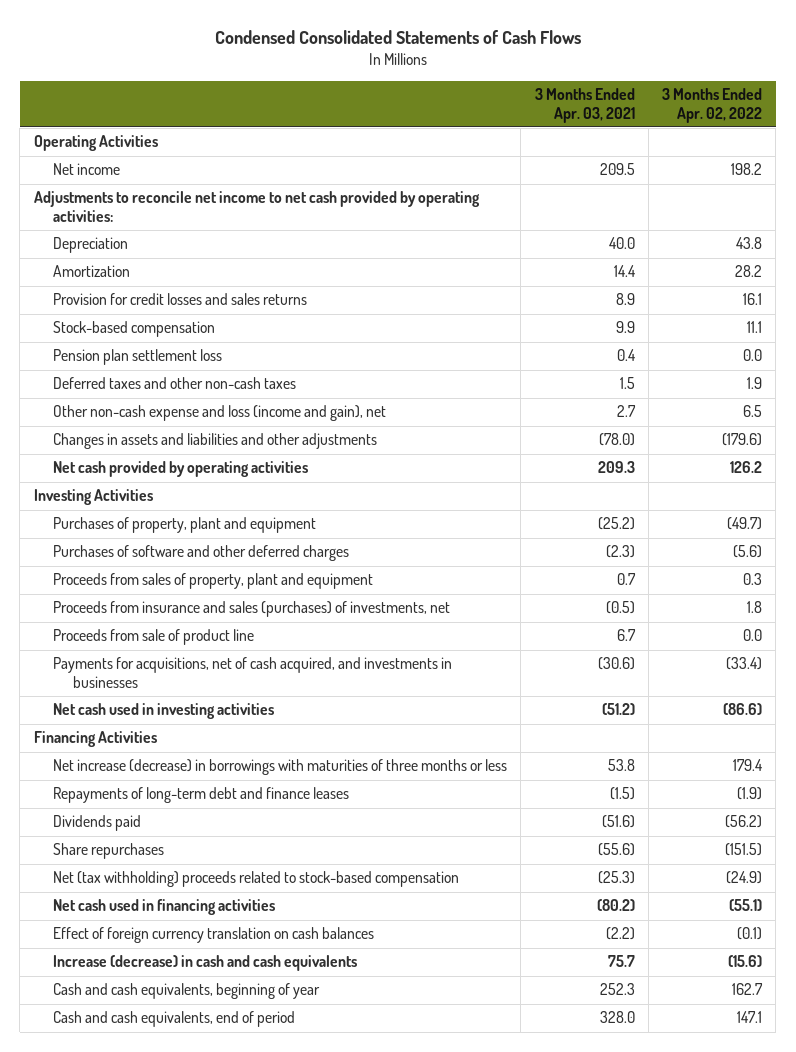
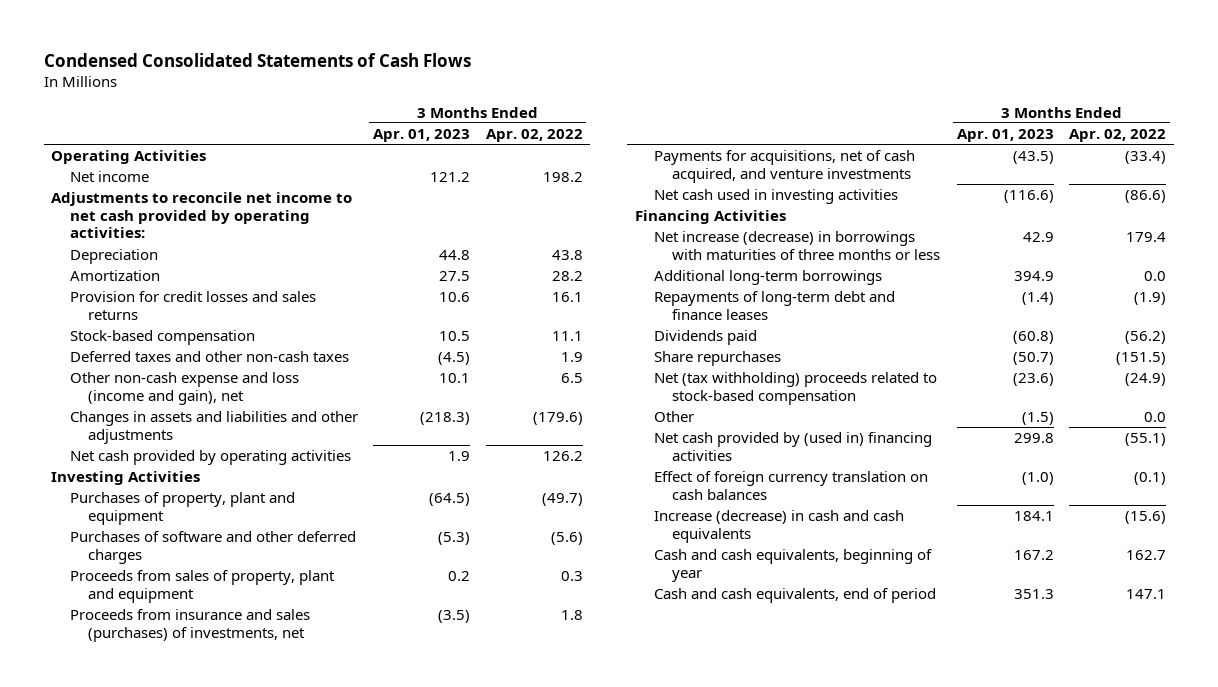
[534,88,635,123] 3 Months Ended Apr. 03, 2021 -> none
none -> [373,129,471,143] Apr. 01, 2023
[53,349,223,366] Pension plan settlement loss -> none
[53,629,255,646] Proceeds from sale of product line -> none
[53,657,453,689] Payments for acquisitions, net of cash acquired, and investments in businesses -> [653,150,915,183] Payments for acquisitions, net of cash acquired, and venture investments
none -> [653,270,882,286] Additional long-term borrowings
none -> [653,411,694,423] Other
[53,899,276,916] Net cash used in financing activities -> [653,432,932,461] Net cash provided by (used in) financing activities

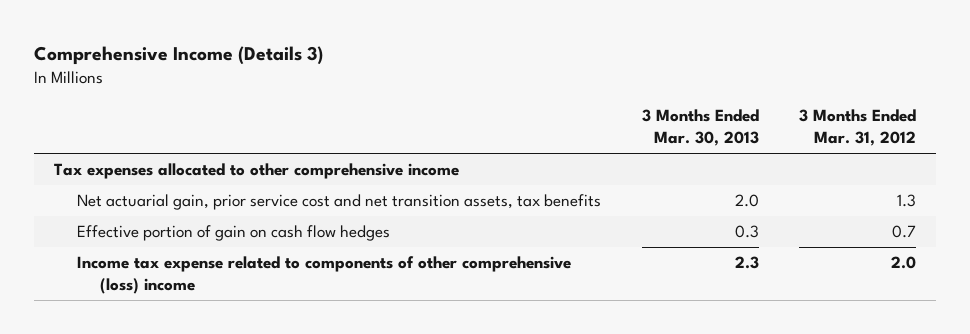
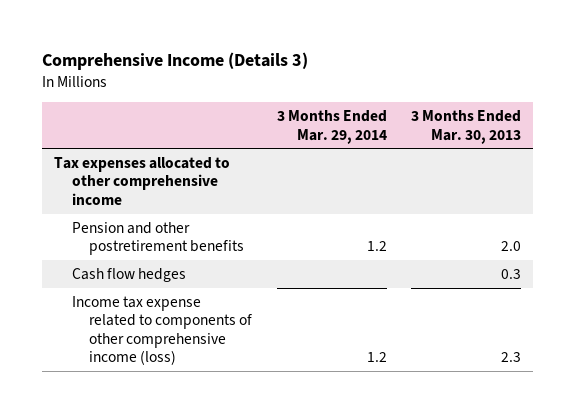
[799,109,917,147] 3 Months Ended Mar. 31, 2012 -> none
none -> [276,110,387,144] 3 Months Ended Mar. 29, 2014
[77,194,602,211] Net actuarial gain, prior service cost and net transition assets, tax benefits -> [71,221,245,256] Pension and other postretirement benefits
[77,225,391,242] Effective portion of gain on cash flow hedges -> [71,267,186,282] Cash flow hedges
[77,256,572,294] Income tax expense related to components of other comprehensive (loss) income -> [71,295,253,366] Income tax expense related to components of other comprehensive income (loss)

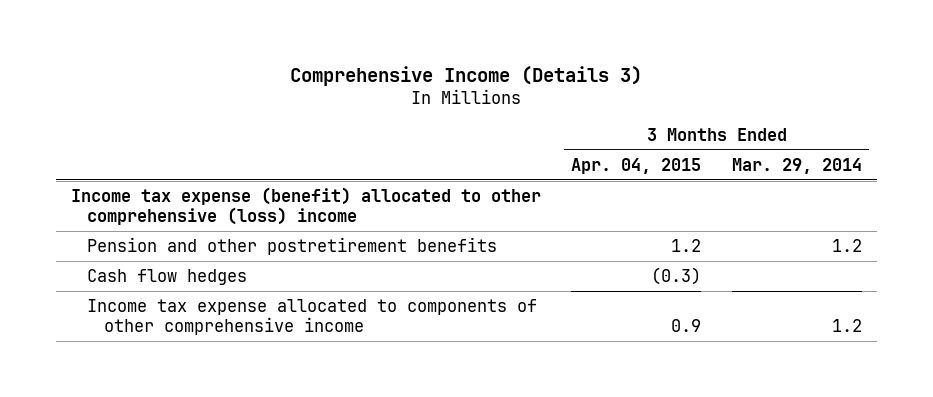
[410,110,521,144] 3 Months Ended Mar. 30, 2013 -> none
none -> [571,157,702,174] Apr. 04, 2015
[53,156,230,205] Tax expenses allocated to other comprehensive income -> [71,186,542,225] Income tax expense (benefit) allocated to other comprehensive (loss) income
[71,295,253,366] Income tax expense related to components of other comprehensive income (loss) -> [87,298,538,335] Income tax expense allocated to components of other comprehensive income

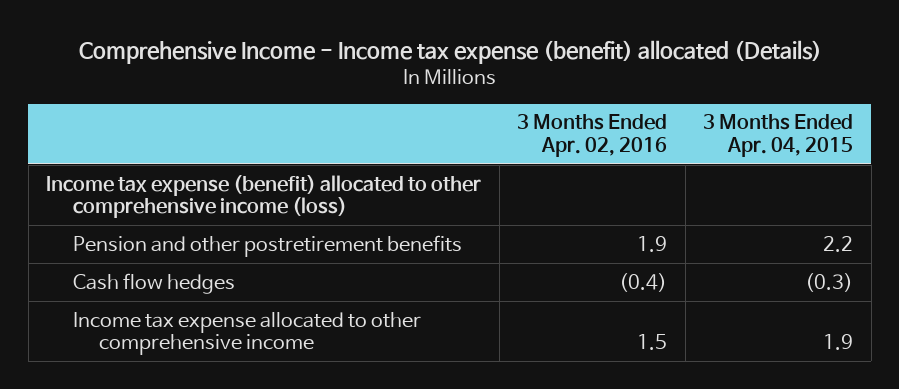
[290,65,643,86] Comprehensive Income (Details 3) -> [78,40,822,65] Comprehensive Income - Income tax expense (benefit) allocated (Details)
[731,157,862,174] Mar. 29, 2014 -> none
none -> [517,114,668,158] 3 Months Ended Apr. 02, 2016
[71,186,542,225] Income tax expense (benefit) allocated to other comprehensive (loss) income -> [46,174,482,219] Income tax expense (benefit) allocated to other comprehensive income (loss)
[671,238,702,252] 1.2 -> [823,235,854,252] 2.2
[87,298,538,335] Income tax expense allocated to components of other comprehensive income -> [72,311,421,356] Income tax expense allocated to other comprehensive income
[671,318,702,332] 0.9 -> [823,334,854,351] 1.9

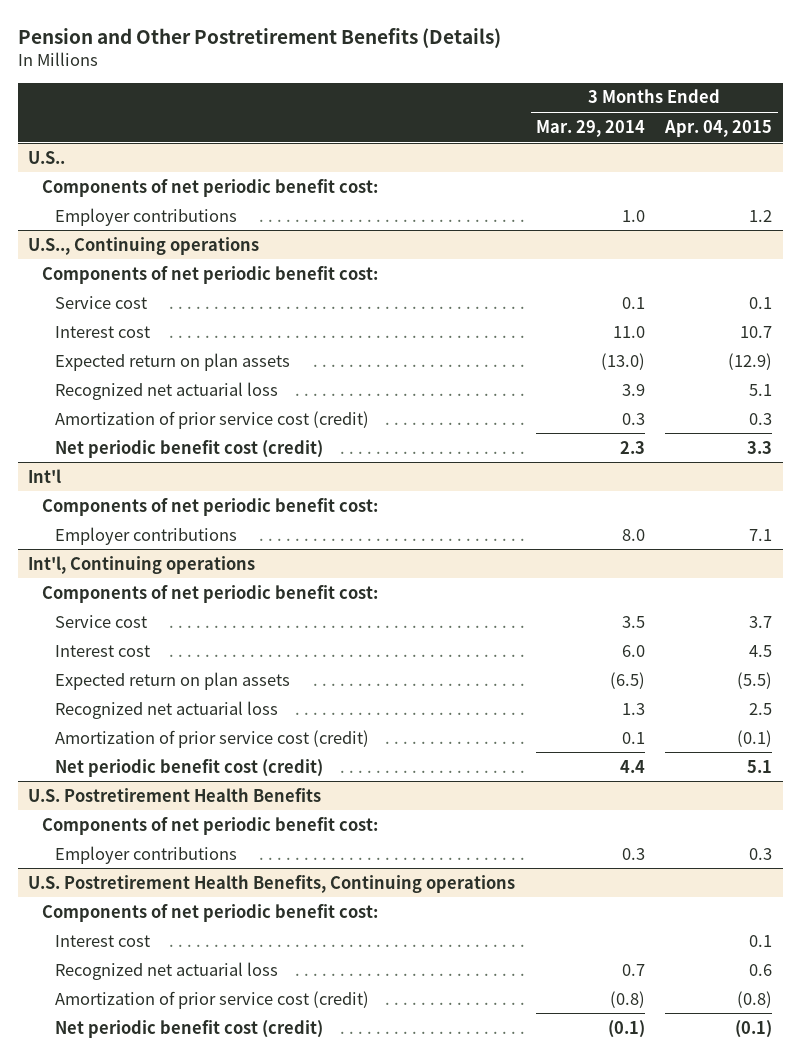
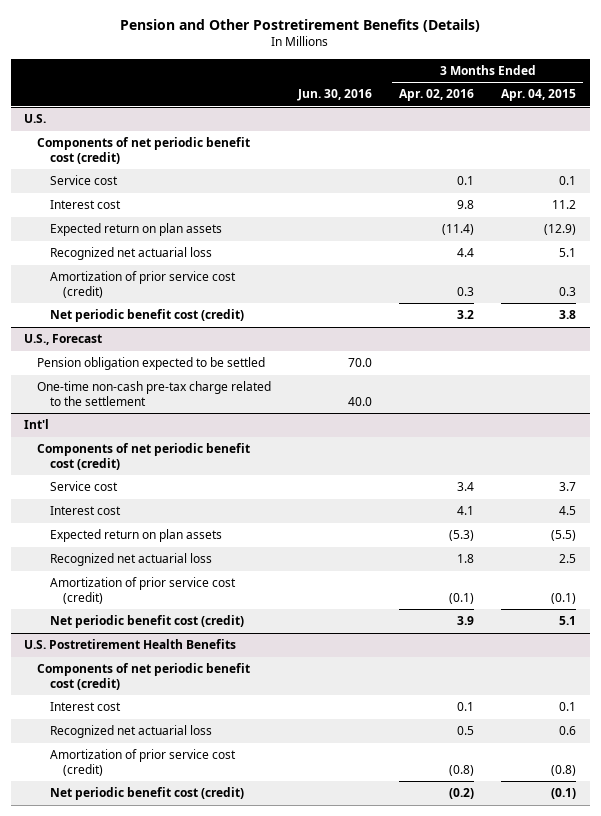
[535,119,645,137] Mar. 29, 2014 -> none
none -> [297,89,373,102] Jun. 30, 2016
none -> [399,89,475,102] Apr. 02, 2016
[55,207,238,226] Employer contributions -> none
[28,236,260,255] U.S.., Continuing operations -> none
[41,265,378,284] Components of net periodic benefit cost: -> none
[28,150,66,164] U.S.. -> [24,114,47,124] U.S.
[41,178,378,197] Components of net periodic benefit cost: -> [37,137,251,164] Components of net periodic benefit cost (credit)
[740,325,773,338] 10.7 -> [552,200,577,210] 11.2
[747,440,773,454] 3.3 -> [559,310,577,320] 3.8
none -> [24,334,103,346] U.S., Forecast
none -> [37,357,266,371] Pension obligation expected to be settled
none -> [37,381,272,406] One-time non-cash pre-tax charge related to the settlement
[55,526,238,545] Employer contributions -> none
[28,555,256,574] Int'l, Continuing operations -> none
[41,584,378,603] Components of net periodic benefit cost: -> none
[41,497,378,516] Components of net periodic benefit cost: -> [37,443,251,470] Components of net periodic benefit cost (credit)
[55,845,238,864] Employer contributions -> none
[28,874,516,893] U.S. Postretirement Health Benefits, Continuing operations -> none
[41,903,378,922] Components of net periodic benefit cost: -> none
[41,816,378,835] Components of net periodic benefit cost: -> [37,663,251,690] Components of net periodic benefit cost (credit)

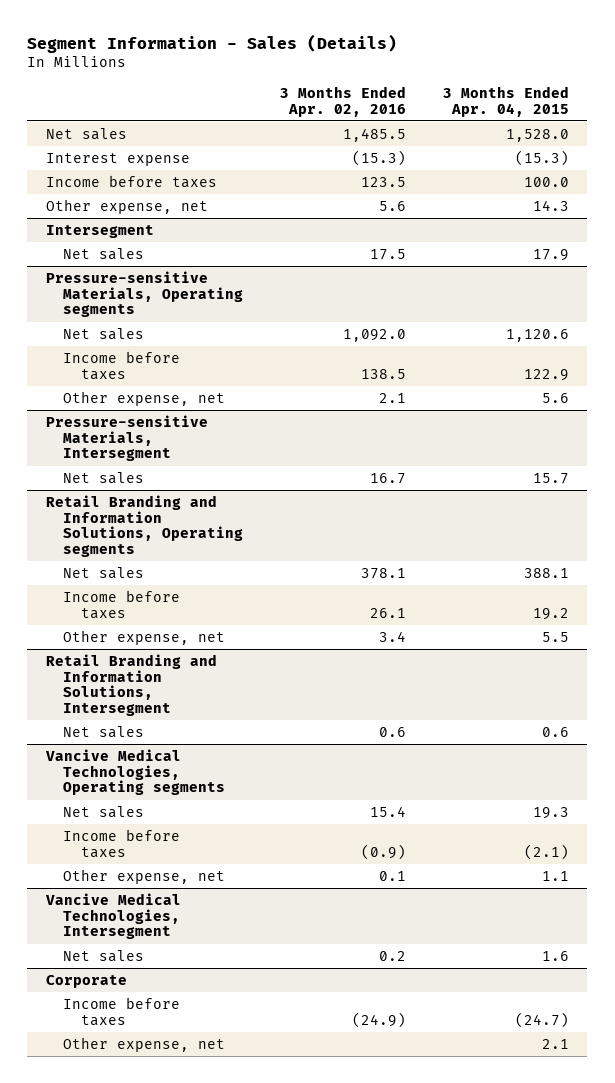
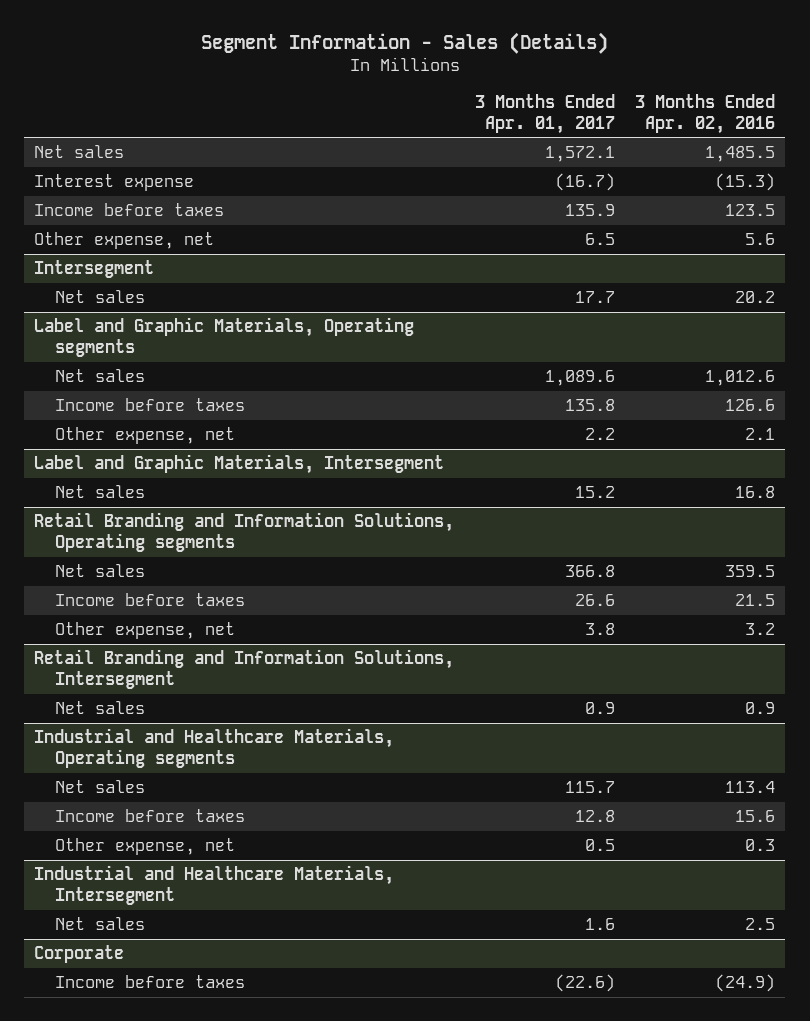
[443,85,570,117] 3 Months Ended Apr. 04, 2015 -> none
none -> [474,93,615,134] 3 Months Ended Apr. 01, 2017
[45,270,244,318] Pressure-sensitive Materials, Operating segments -> none
[370,248,407,260] 17.5 -> [735,291,776,304] 20.2
none -> [34,317,415,358] Label and Graphic Materials, Operating segments
[343,328,407,342] 1,092.0 -> [705,370,776,387] 1,012.6
[361,368,407,379] 138.5 -> [725,399,776,412] 126.6
[45,414,208,462] Pressure-sensitive Materials, Intersegment -> none
none -> [34,454,445,475] Label and Graphic Materials, Intersegment
[370,472,407,484] 16.7 -> [735,486,776,499] 16.8
[361,567,407,579] 378.1 -> [725,565,776,578] 359.5
[370,607,407,618] 26.1 -> [735,594,776,607] 21.5
[379,630,407,642] 3.4 -> [745,623,776,636] 3.2
[45,748,226,796] Vancive Medical Technologies, Operating segments -> none
[45,892,181,940] Vancive Medical Technologies, Intersegment -> none
[379,726,407,737] 0.6 -> [745,702,776,715] 0.9
none -> [34,728,395,769] Industrial and Healthcare Materials, Operating segments
[370,805,407,817] 15.4 -> [725,781,776,794] 113.4
[361,843,407,860] (0.9) -> [735,810,776,823] 15.6
[379,870,407,881] 0.1 -> [745,839,776,852] 0.3
none -> [34,865,395,906] Industrial and Healthcare Materials, Intersegment
[379,950,407,961] 0.2 -> [745,918,776,931] 2.5
[63,1036,226,1052] Other expense, net -> none

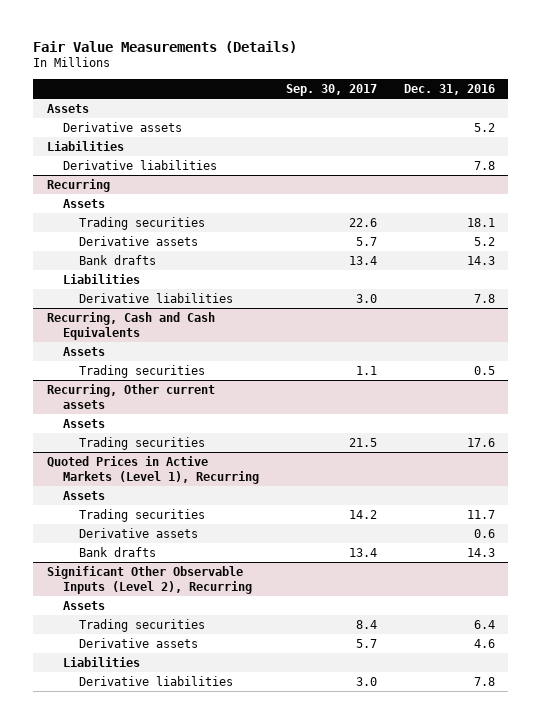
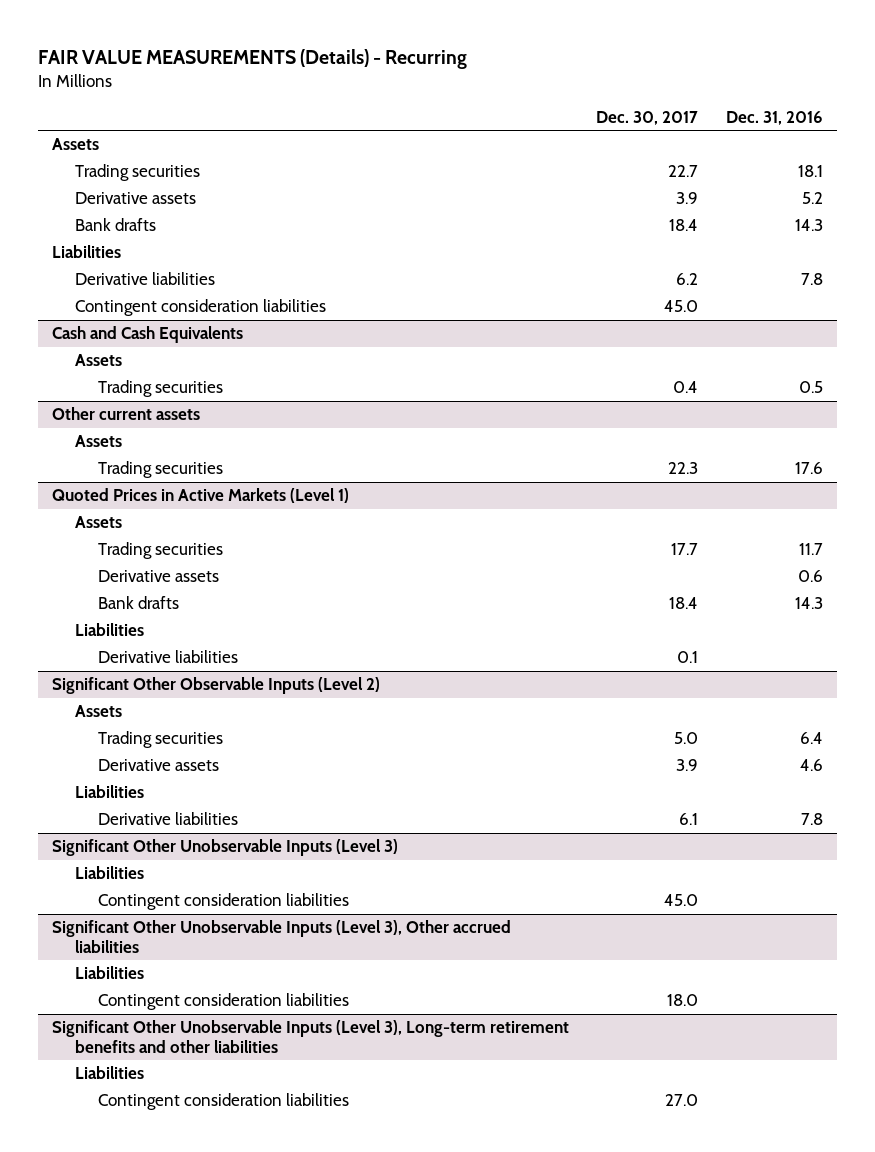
[33,40,298,53] Fair Value Measurements (Details) -> [37,49,467,70] FAIR VALUE MEASUREMENTS (Details) - Recurring
[285,83,377,96] Sep. 30, 2017 -> none
none -> [596,110,699,125] Dec. 30, 2017
[62,121,182,132] Derivative assets -> none
[46,140,124,151] Liabilities -> none
[62,159,217,170] Derivative liabilities -> none
[46,178,110,192] Recurring -> none
[62,198,105,208] Assets -> none
none -> [74,299,326,317] Contingent consideration liabilities
[46,311,215,340] Recurring, Cash and Cash Equivalents -> [51,326,243,344] Cash and Cash Equivalents
[46,383,215,409] Recurring, Other current assets -> [51,407,200,421] Other current assets
[46,455,259,484] Quoted Prices in Active Markets (Level 1), Recurring -> [51,488,349,504] Quoted Prices in Active Markets (Level 1)
none -> [74,623,144,637] Liabilities
none -> [97,650,238,664] Derivative liabilities
[46,565,252,594] Significant Other Observable Inputs (Level 2), Recurring -> [51,677,380,695] Significant Other Observable Inputs (Level 2)
none -> [51,839,398,857] Significant Other Unobservable Inputs (Level 3)
none -> [74,866,144,880] Liabilities
none -> [97,893,349,911] Contingent consideration liabilities
none -> [51,920,511,953] Significant Other Unobservable Inputs (Level 3), Other accrued liabilities
none -> [74,966,144,980] Liabilities
none -> [97,993,349,1011] Contingent consideration liabilities
none -> [51,1020,569,1053] Significant Other Unobservable Inputs (Level 3), Long-term retirement benefits and other liabilities
none -> [74,1066,144,1080] Liabilities
none -> [97,1093,349,1111] Contingent consideration liabilities

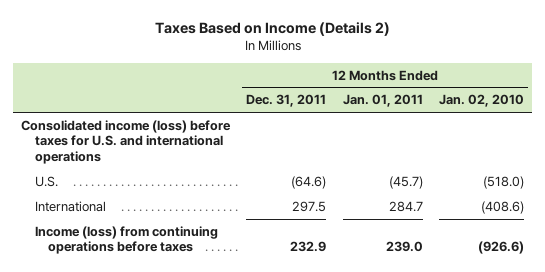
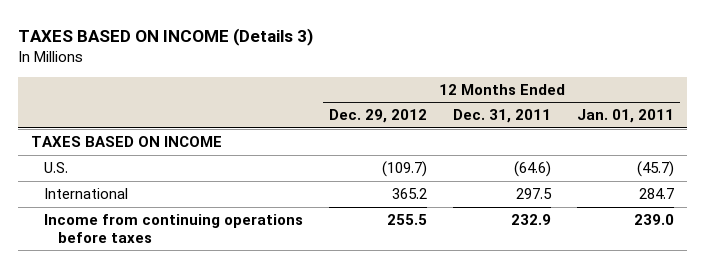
[154,21,390,36] Taxes Based on Income (Details 2) -> [18,27,314,46] TAXES BASED ON INCOME (Details 3)
[439,94,525,108] Jan. 02, 2010 -> none
none -> [329,109,428,124] Dec. 29, 2012
[20,119,231,164] Consolidated income (loss) before taxes for U.S. and international operations -> none
none -> [31,136,223,148] TAXES BASED ON INCOME
[34,225,218,255] Income (loss) from continuing operations before taxes -> [44,214,304,243] Income from continuing operations before taxes

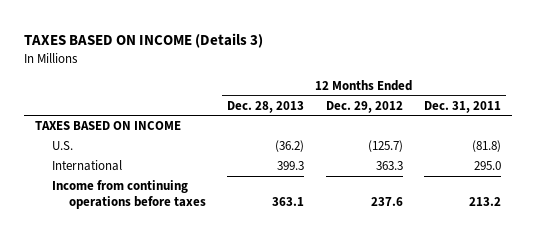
[576,109,674,124] Jan. 01, 2011 -> none
none -> [227,100,305,113] Dec. 28, 2013
[382,161,428,178] (109.7) -> [367,140,403,153] (125.7)
[514,161,552,178] (64.6) -> [471,140,501,153] (81.8)
[392,188,428,200] 365.2 -> [375,161,403,171] 363.3
[516,188,553,200] 297.5 -> [473,161,501,171] 295.0
[387,214,428,226] 255.5 -> [370,197,403,207] 237.6
[511,214,552,226] 232.9 -> [468,197,501,207] 213.2

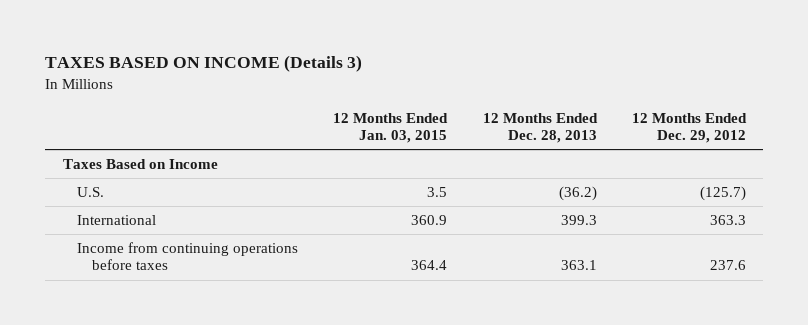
[423,100,501,113] Dec. 31, 2011 -> none
none -> [333,112,449,144] 12 Months Ended Jan. 03, 2015
[34,121,181,131] TAXES BASED ON INCOME -> [62,158,218,169] Taxes Based on Income

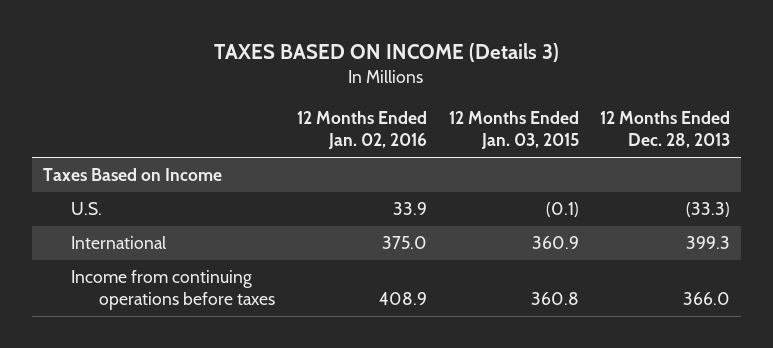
[631,112,747,144] 12 Months Ended Dec. 29, 2012 -> none
none -> [296,111,427,150] 12 Months Ended Jan. 02, 2016
[427,186,448,197] 3.5 -> [545,202,579,218] (0.1)
[558,185,597,201] (36.2) -> [686,202,731,218] (33.3)
[411,260,448,271] 364.4 -> [530,292,579,306] 360.8
[560,260,597,271] 363.1 -> [683,292,731,306] 366.0

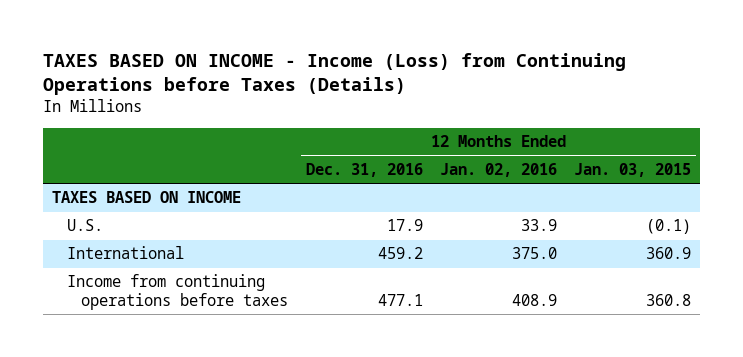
[214,43,560,63] TAXES BASED ON INCOME (Details 3) -> [42,53,626,96] TAXES BASED ON INCOME - Income (Loss) from Continuing Operations before Taxes (Details)
[600,111,731,149] 12 Months Ended Dec. 28, 2013 -> none
none -> [305,162,423,177] Dec. 31, 2016
[42,168,222,182] Taxes Based on Income -> [51,191,241,204] TAXES BASED ON INCOME

